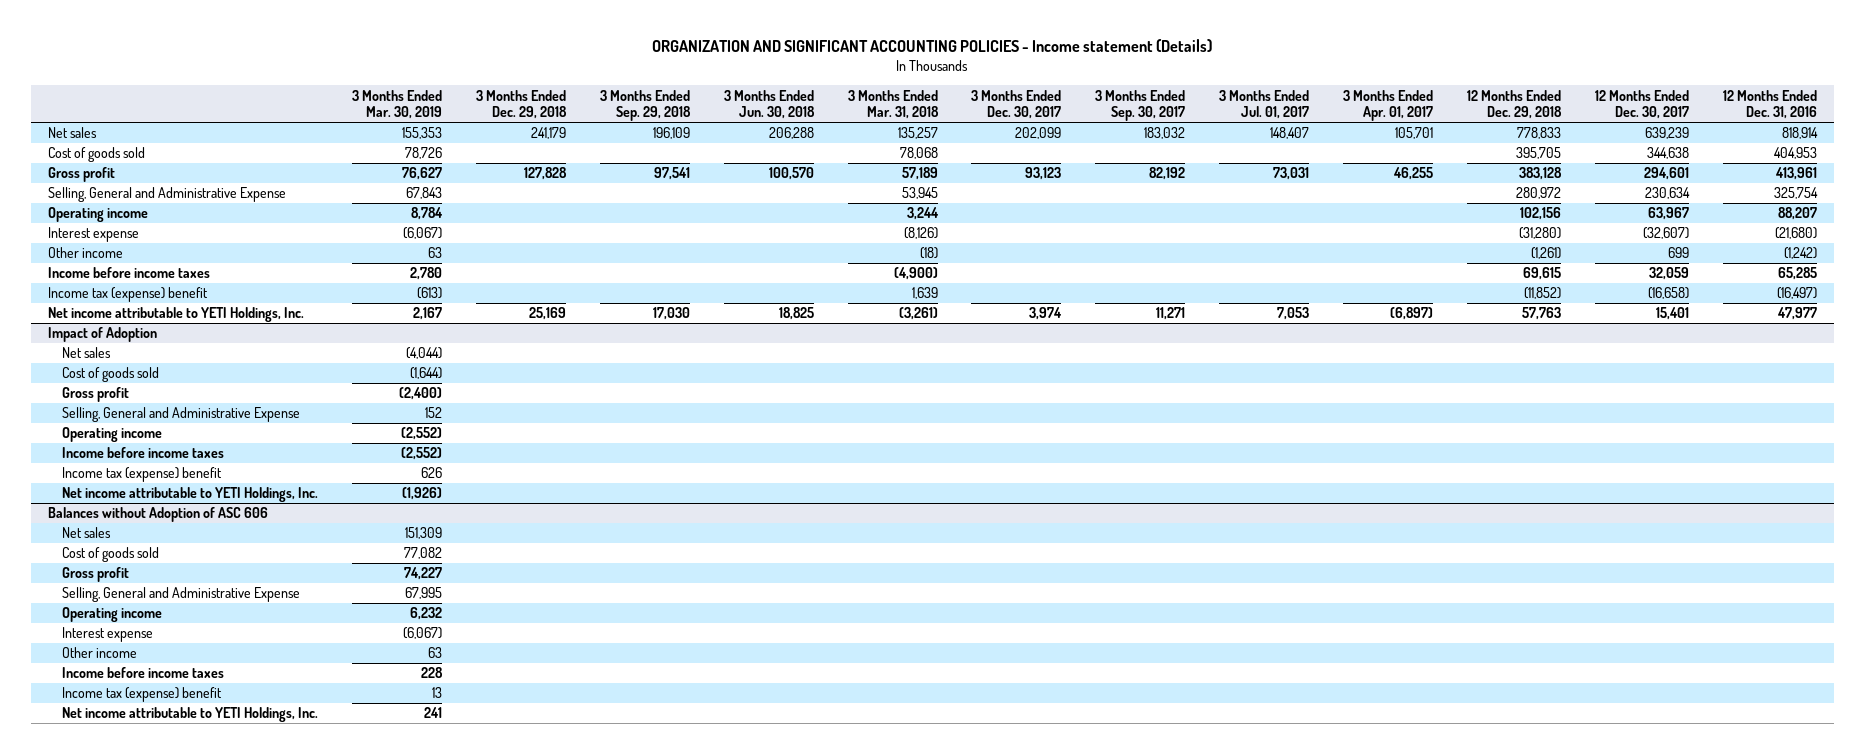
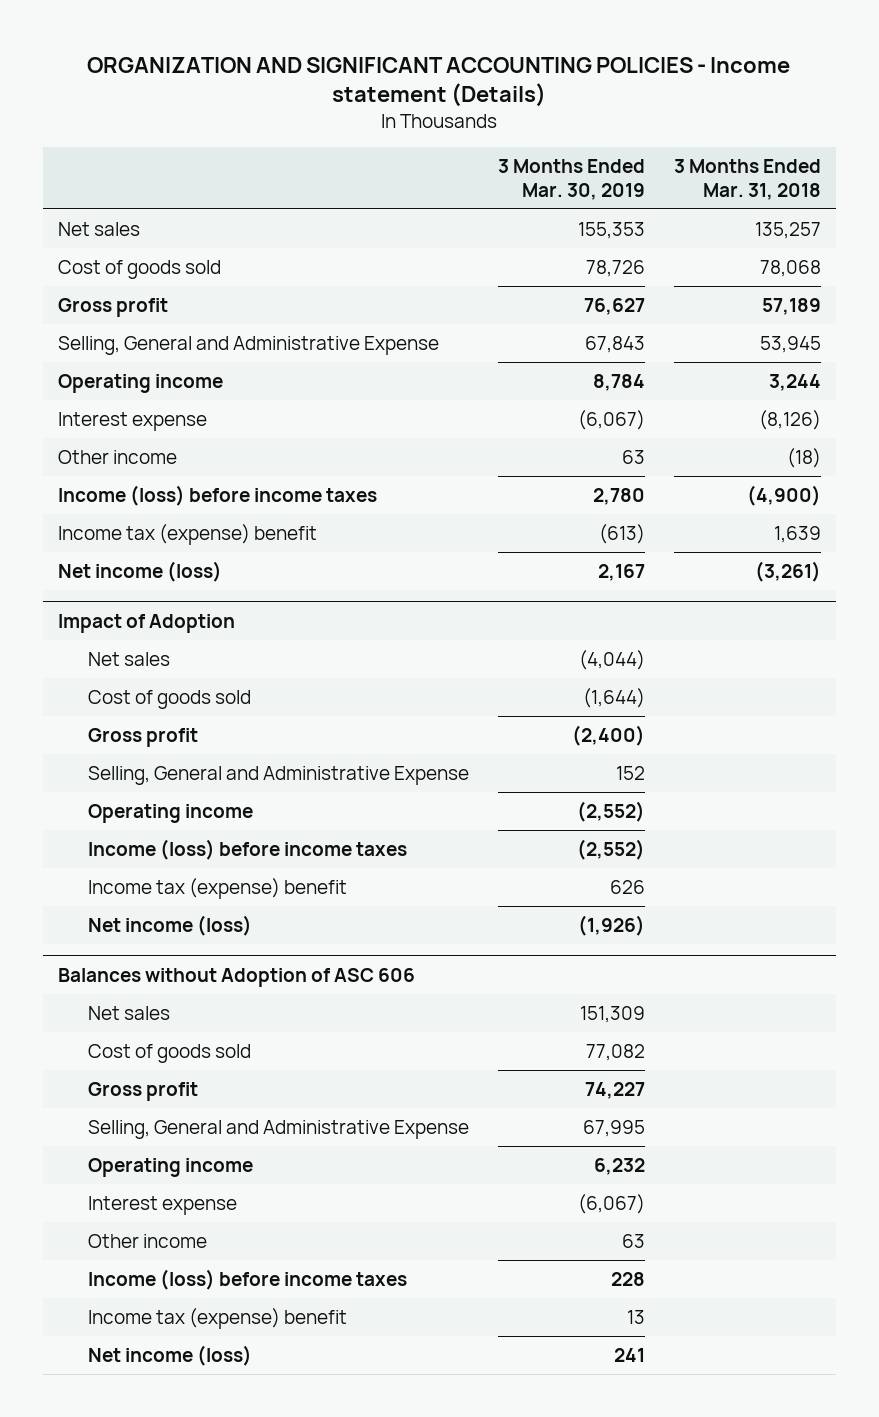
[475,89,567,120] 3 Months Ended Dec. 29, 2018 -> none
[599,89,691,122] 3 Months Ended Sep. 29, 2018 -> none
[723,89,815,120] 3 Months Ended Jun. 30, 2018 -> none
[971,89,1062,120] 3 Months Ended Dec. 30, 2017 -> none
[1095,89,1186,122] 3 Months Ended Sep. 30, 2017 -> none
[1219,89,1310,120] 3 Months Ended Jul. 01, 2017 -> none
[1343,89,1434,122] 3 Months Ended Apr. 01, 2017 -> none
[1467,89,1563,120] 12 Months Ended Dec. 29, 2018 -> none
[1595,89,1690,120] 12 Months Ended Dec. 30, 2017 -> none
[1723,89,1818,120] 12 Months Ended Dec. 31, 2016 -> none
[47,267,210,279] Income before income taxes -> [57,485,377,507] Income (loss) before income taxes
[47,307,304,323] Net income attributable to YETI Holdings, Inc. -> [57,561,222,583] Net income (loss)
[61,447,224,459] Income before income taxes -> [88,839,408,861] Income (loss) before income taxes
[61,487,318,503] Net income attributable to YETI Holdings, Inc. -> [88,915,253,937] Net income (loss)
[61,667,224,679] Income before income taxes -> [88,1269,408,1291] Income (loss) before income taxes
[61,707,318,723] Net income attributable to YETI Holdings, Inc. -> [88,1345,253,1367] Net income (loss)

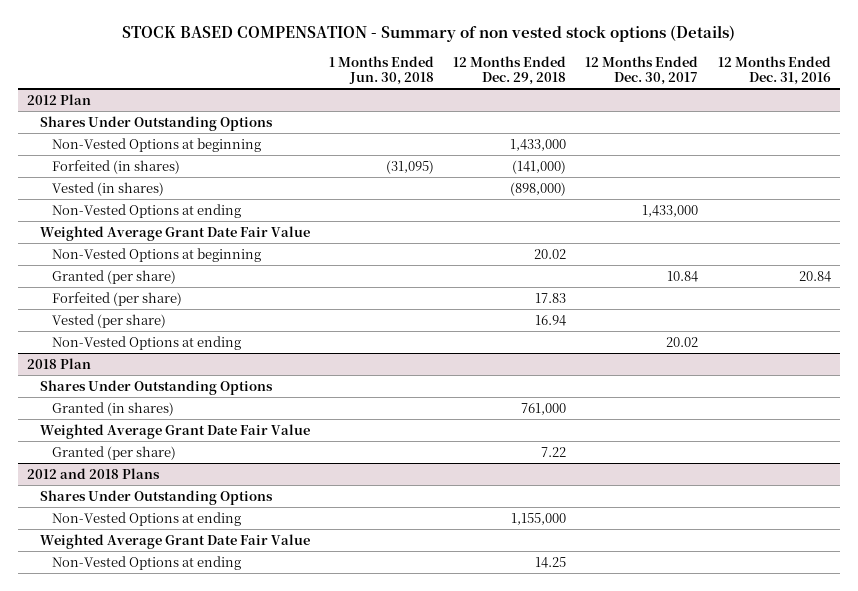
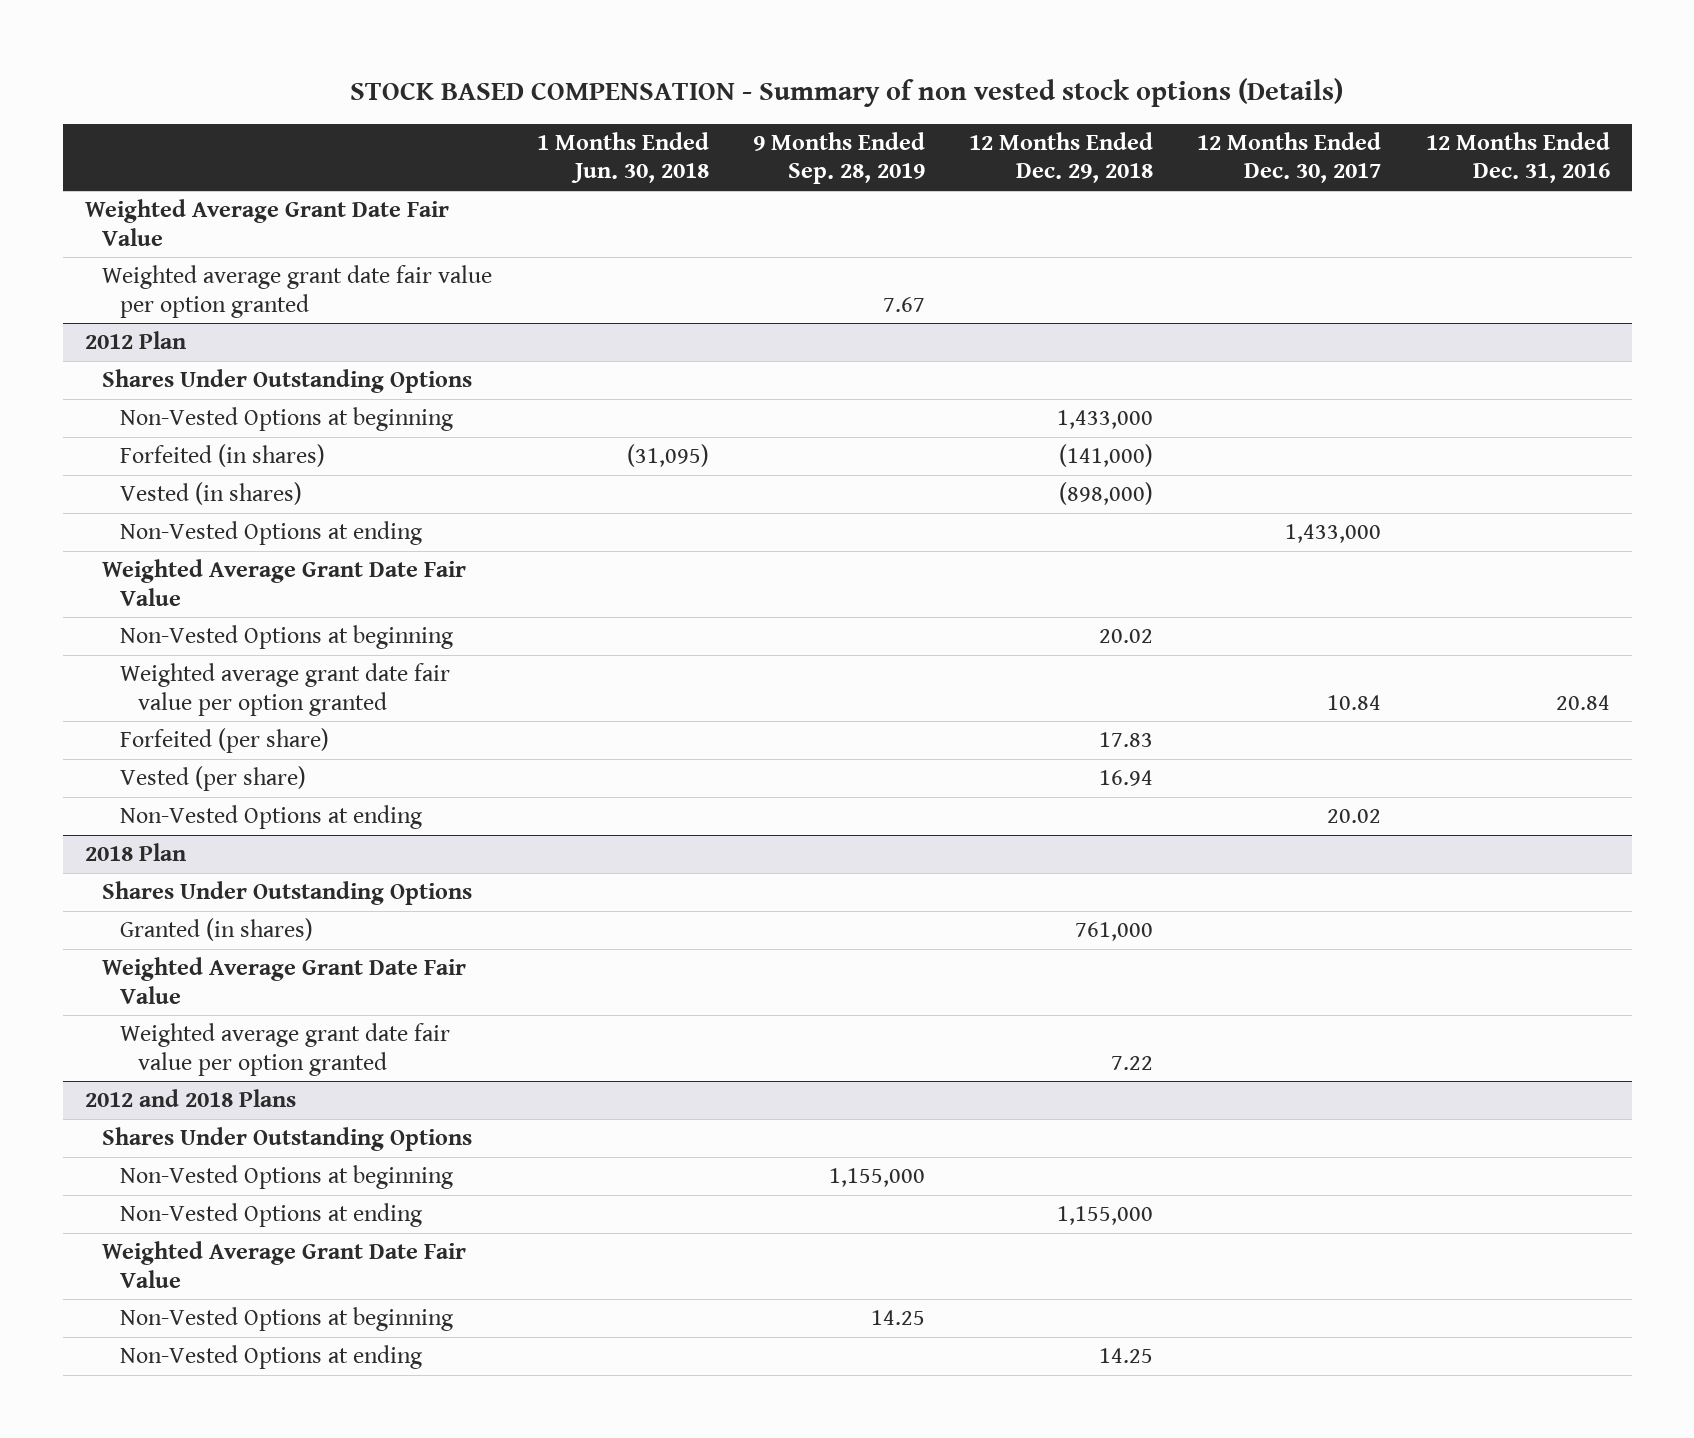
none -> [752,132,925,185] 9 Months Ended Sep. 28, 2019
none -> [84,199,449,246] Weighted Average Grant Date Fair Value
none -> [102,265,493,318] Weighted average grant date fair value per option granted
[52,269,177,284] Granted (per share) -> [120,663,451,716] Weighted average grant date fair value per option granted
[52,445,177,460] Granted (per share) -> [120,1023,451,1076] Weighted average grant date fair value per option granted
none -> [120,1165,454,1190] Non-Vested Options at beginning
none -> [120,1307,454,1332] Non-Vested Options at beginning

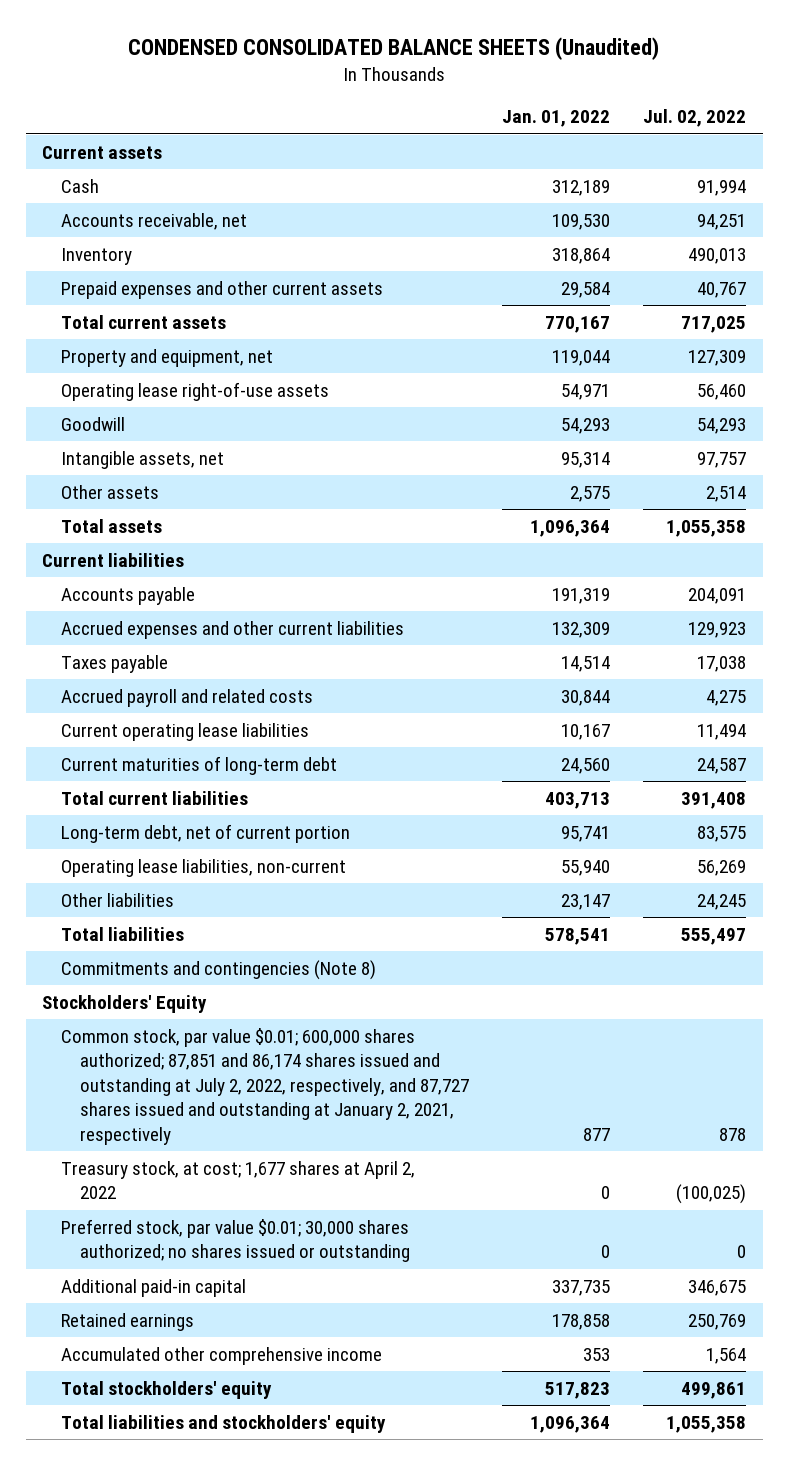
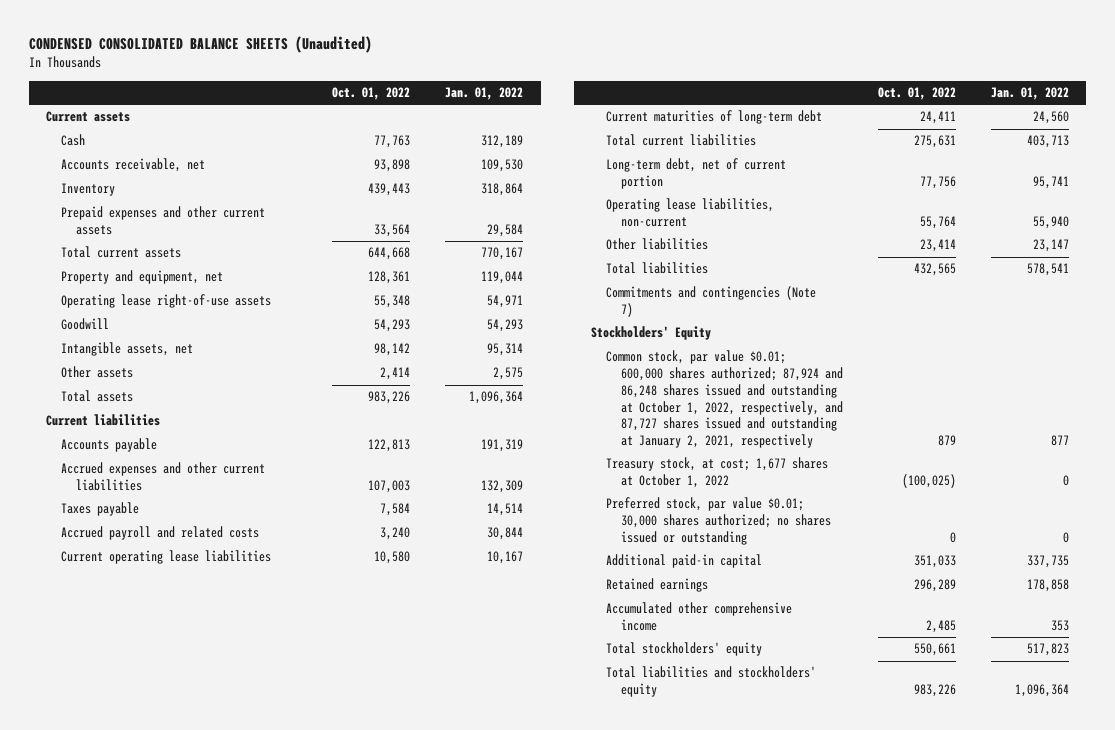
[643,109,747,128] Jul. 02, 2022 -> none
none -> [332,87,411,101] Oct. 01, 2022
[61,959,377,980] Commitments and contingencies (Note 8) -> [606,286,817,318] Commitments and contingencies (Note 7)
[61,1027,470,1145] Common stock, par value $0.01; 600,000 shares authorized; 87,851 and 86,174 shares issued and outstanding at July 2, 2022, respectively, and 87,727 shares issued and outstanding at January 2, 2021, respectively -> [606,350,843,448] Common stock, par value $0.01; 600,000 shares authorized; 87,924 and 86,248 shares issued and outstanding at October 1, 2022, respectively, and 87,727 shares issued and outstanding at January 2, 2021, respectively
[61,1160,416,1200] Treasury stock, at cost; 1,677 shares at April 2, 2022 -> [606,457,829,489] Treasury stock, at cost; 1,677 shares at October 1, 2022

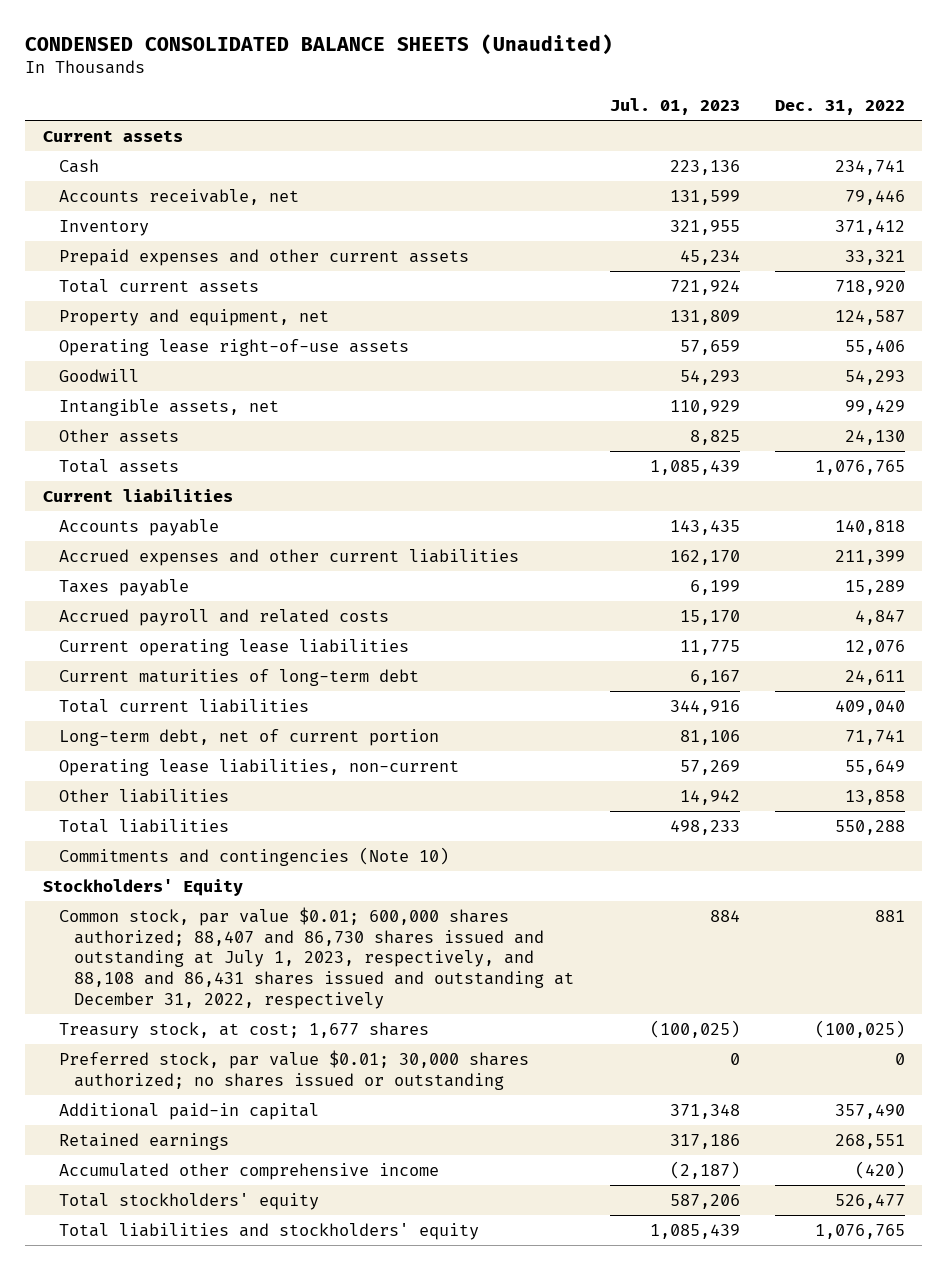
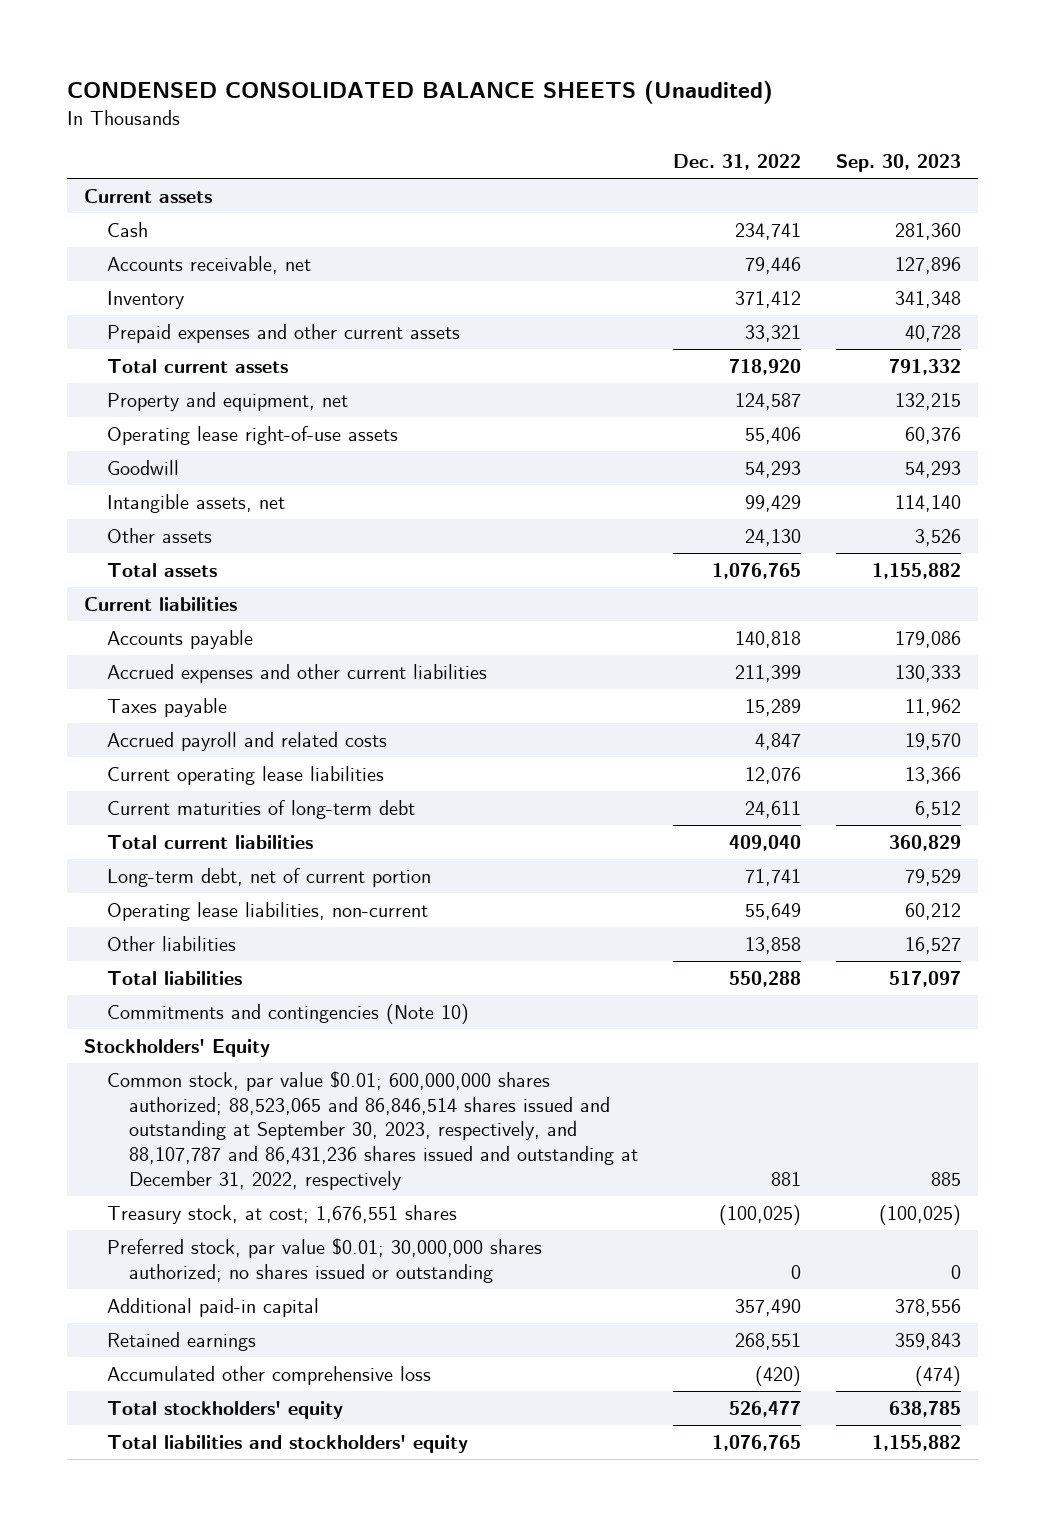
[609,97,740,115] Jul. 01, 2023 -> none
none -> [835,154,961,173] Sep. 30, 2023
[58,906,575,1009] Common stock, par value $0.01; 600,000 shares authorized; 88,407 and 86,730 shares issued and outstanding at July 1, 2023, respectively, and 88,108 and 86,431 shares issued and outstanding at December 31, 2022, respectively -> [106,1070,639,1190] Common stock, par value $0.01; 600,000,000 shares authorized; 88,523,065 and 86,846,514 shares issued and outstanding at September 30, 2023, respectively, and 88,107,787 and 86,431,236 shares issued and outstanding at December 31, 2022, respectively
[58,1021,429,1039] Treasury stock, at cost; 1,677 shares -> [106,1204,457,1224] Treasury stock, at cost; 1,676,551 shares
[58,1049,529,1090] Preferred stock, par value $0.01; 30,000 shares authorized; no shares issued or outstanding -> [106,1237,542,1283] Preferred stock, par value $0.01; 30,000,000 shares authorized; no shares issued or outstanding
[58,1162,439,1180] Accumulated other comprehensive income -> [106,1365,431,1385] Accumulated other comprehensive loss

